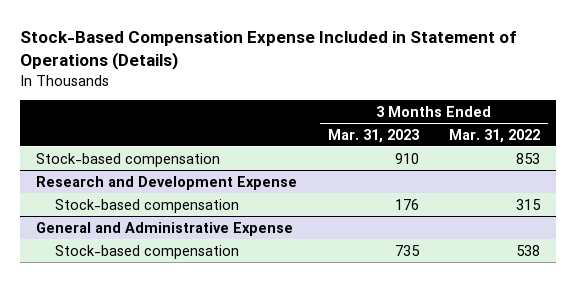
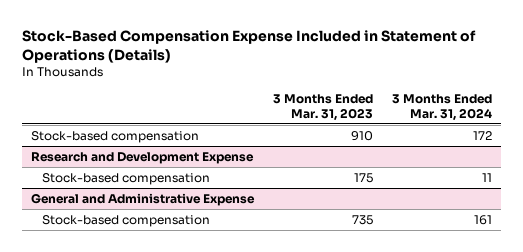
[449,128,541,143] Mar. 31, 2022 -> none
none -> [391,94,492,121] 3 Months Ended Mar. 31, 2024
[394,198,419,210] 176 -> [353,172,373,183] 175

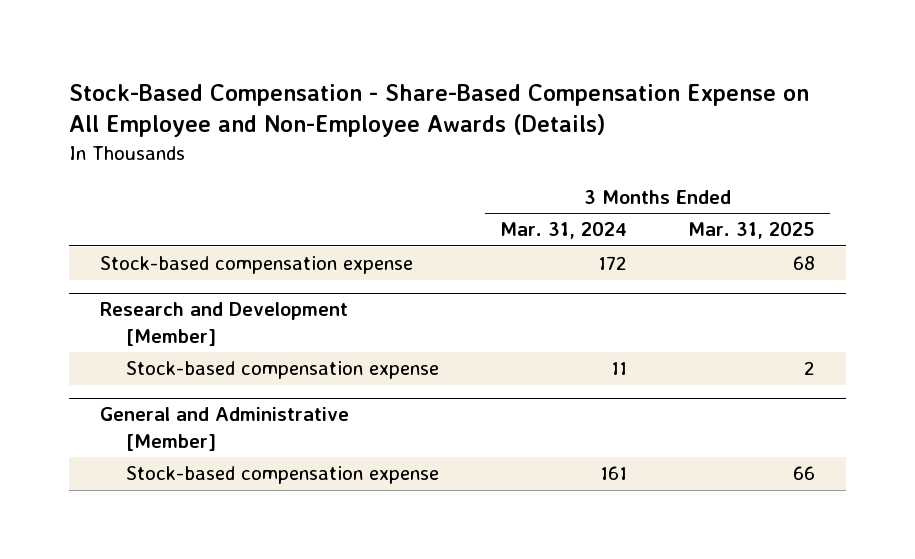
[21,29,476,63] Stock-Based Compensation Expense Included in Statement of Operations (Details) -> [69,83,810,138] Stock-Based Compensation - Share-Based Compensation Expense on All Employee and Non-Employee Awards (Details)
[272,94,373,121] 3 Months Ended Mar. 31, 2023 -> none
none -> [688,222,816,240] Mar. 31, 2025
[31,130,200,143] Stock-based compensation -> [99,256,413,275] Stock-based compensation expense
[31,151,255,164] Research and Development Expense -> [99,302,348,346] Research and Development [Member]
[42,172,211,185] Stock-based compensation -> [126,361,440,380] Stock-based compensation expense
[31,192,256,206] General and Administrative Expense -> [99,407,349,451] General and Administrative [Member]
[42,214,211,227] Stock-based compensation -> [126,466,440,485] Stock-based compensation expense

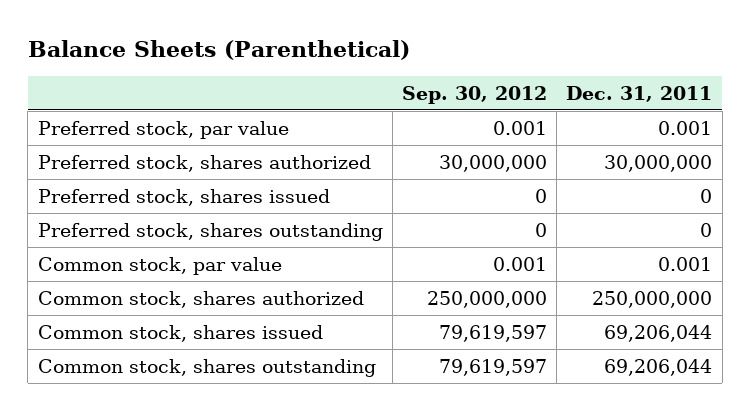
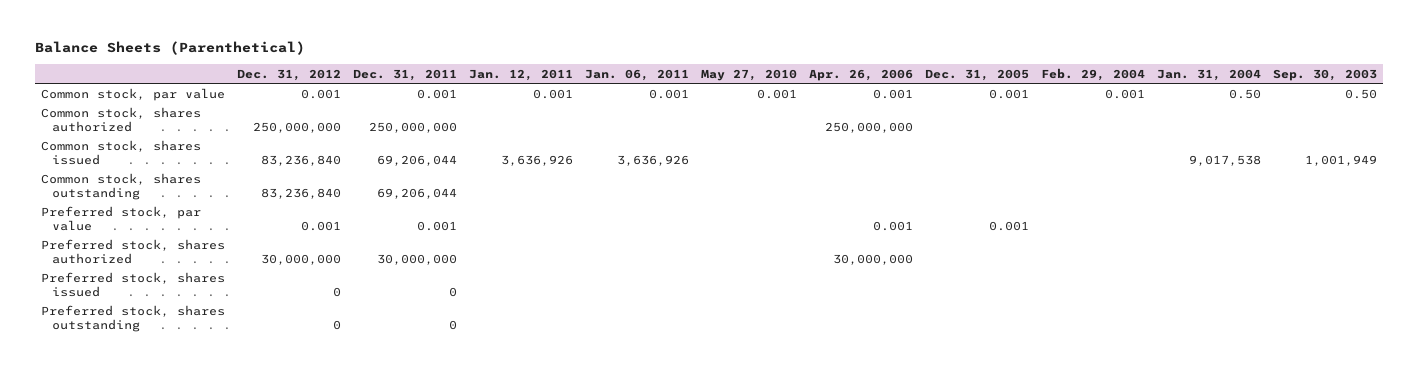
[402,85,548,104] Sep. 30, 2012 -> none
none -> [236,68,341,81] Dec. 31, 2012
none -> [468,68,573,81] Jan. 12, 2011
none -> [584,68,689,81] Jan. 06, 2011
none -> [700,68,797,81] May 27, 2010
none -> [808,68,913,81] Apr. 26, 2006
none -> [924,68,1029,81] Dec. 31, 2005
none -> [1040,67,1145,81] Feb. 29, 2004
none -> [1156,68,1261,81] Jan. 31, 2004
none -> [1272,68,1377,81] Sep. 30, 2003
[37,120,289,139] Preferred stock, par value -> [40,205,201,231] Preferred stock, par value
[37,154,371,172] Preferred stock, shares authorized -> [40,238,225,264] Preferred stock, shares authorized
[37,188,330,206] Preferred stock, shares issued -> [40,271,225,297] Preferred stock, shares issued
[37,222,383,241] Preferred stock, shares outstanding -> [40,304,225,332] Preferred stock, shares outstanding

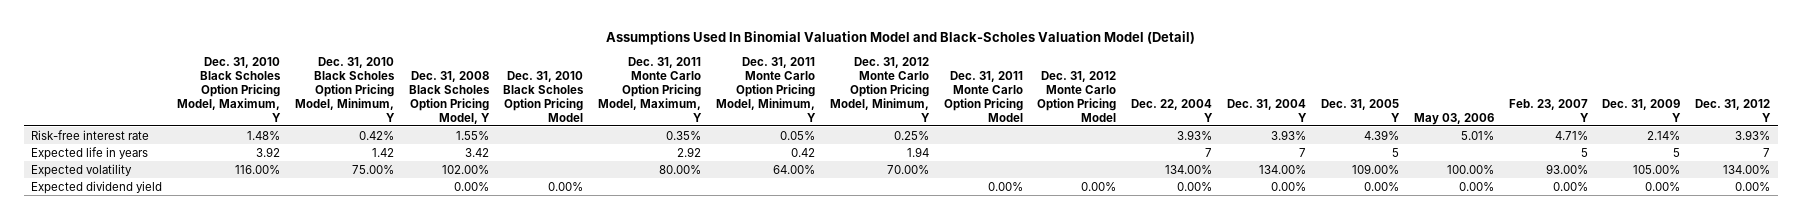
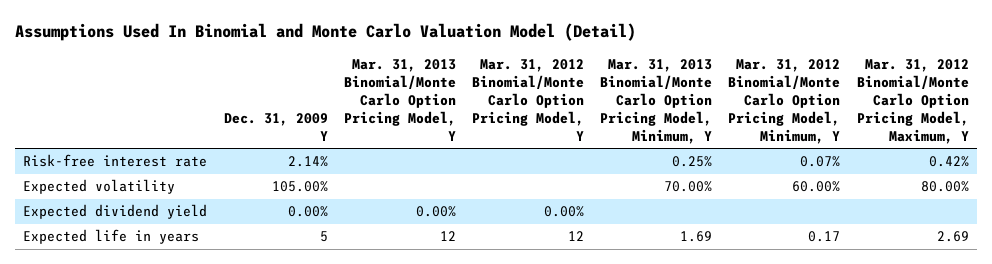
[605,30,1195,45] Assumptions Used In Binomial Valuation Model and Black-Scholes Valuation Model (Detail) -> [15,23,637,42] Assumptions Used In Binomial and Monte Carlo Valuation Model (Detail)
[177,56,282,122] Dec. 31, 2010 Black Scholes Option Pricing Model, Maximum, Y -> none
[294,56,395,122] Dec. 31, 2010 Black Scholes Option Pricing Model, Minimum, Y -> none
[408,70,490,124] Dec. 31, 2008 Black Scholes Option Pricing Model, Y -> none
[503,70,585,122] Dec. 31, 2010 Black Scholes Option Pricing Model -> none
[598,56,703,122] Dec. 31, 2011 Monte Carlo Option Pricing Model, Maximum, Y -> none
[716,56,817,122] Dec. 31, 2011 Monte Carlo Option Pricing Model, Minimum, Y -> none
[829,56,930,122] Dec. 31, 2012 Monte Carlo Option Pricing Model, Minimum, Y -> none
[943,70,1023,122] Dec. 31, 2011 Monte Carlo Option Pricing Model -> none
[1037,70,1117,122] Dec. 31, 2012 Monte Carlo Option Pricing Model -> none
[1131,98,1214,122] Dec. 22, 2004 Y -> none
[1227,98,1308,122] Dec. 31, 2004 Y -> none
[1320,98,1400,122] Dec. 31, 2005 Y -> none
[1413,112,1494,125] May 03, 2006 -> none
[1508,98,1589,122] Feb. 23, 2007 Y -> none
[1695,98,1772,122] Dec. 31, 2012 Y -> none
none -> [343,58,456,141] Mar. 31, 2013 Binomial/Monte Carlo Option Pricing Model, Y
none -> [471,58,584,141] Mar. 31, 2012 Binomial/Monte Carlo Option Pricing Model, Y
none -> [600,58,713,144] Mar. 31, 2013 Binomial/Monte Carlo Option Pricing Model, Minimum, Y
none -> [728,58,841,144] Mar. 31, 2012 Binomial/Monte Carlo Option Pricing Model, Minimum, Y
none -> [856,58,969,144] Mar. 31, 2012 Binomial/Monte Carlo Option Pricing Model, Maximum, Y
[31,146,149,160] Expected life in years -> [23,229,200,245] Expected life in years

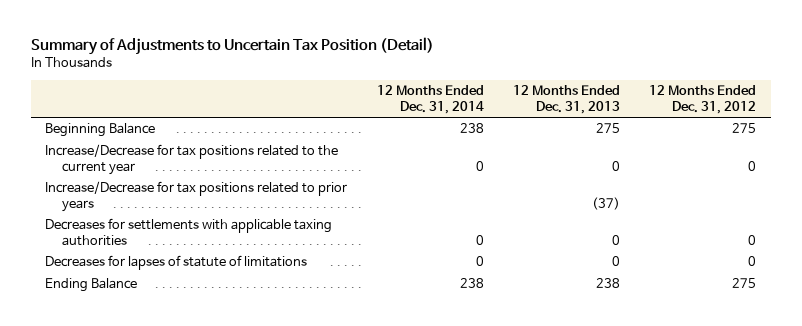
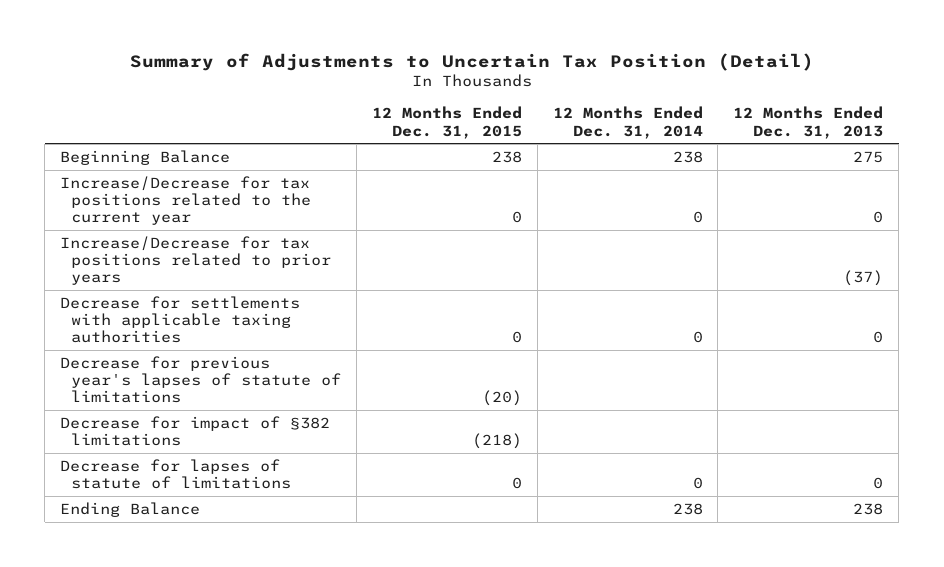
[649,85,757,114] 12 Months Ended Dec. 31, 2012 -> none
none -> [371,106,522,139] 12 Months Ended Dec. 31, 2015
[45,218,333,246] Decreases for settlements with applicable taxing authorities -> [60,295,301,344] Decrease for settlements with applicable taxing authorities
none -> [60,355,341,404] Decrease for previous year's lapses of statute of limitations
none -> [60,415,331,447] Decrease for impact of §382 limitations
[45,255,308,271] Decreases for lapses of statute of limitations -> [60,458,291,490] Decrease for lapses of statute of limitations

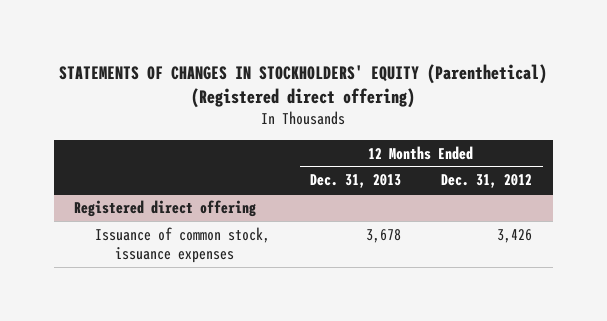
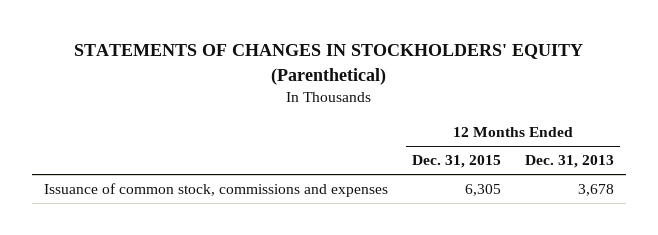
[59,63,548,108] STATEMENTS OF CHANGES IN STOCKHOLDERS' EQUITY (Parenthetical) (Registered direct offering) -> [73,44,583,85] STATEMENTS OF CHANGES IN STOCKHOLDERS' EQUITY (Parenthetical)
[441,174,533,189] Dec. 31, 2012 -> none
none -> [411,155,501,169] Dec. 31, 2015
[74,199,257,217] Registered direct offering -> none
[94,226,270,263] Issuance of common stock, issuance expenses -> [43,183,388,198] Issuance of common stock, commissions and expenses

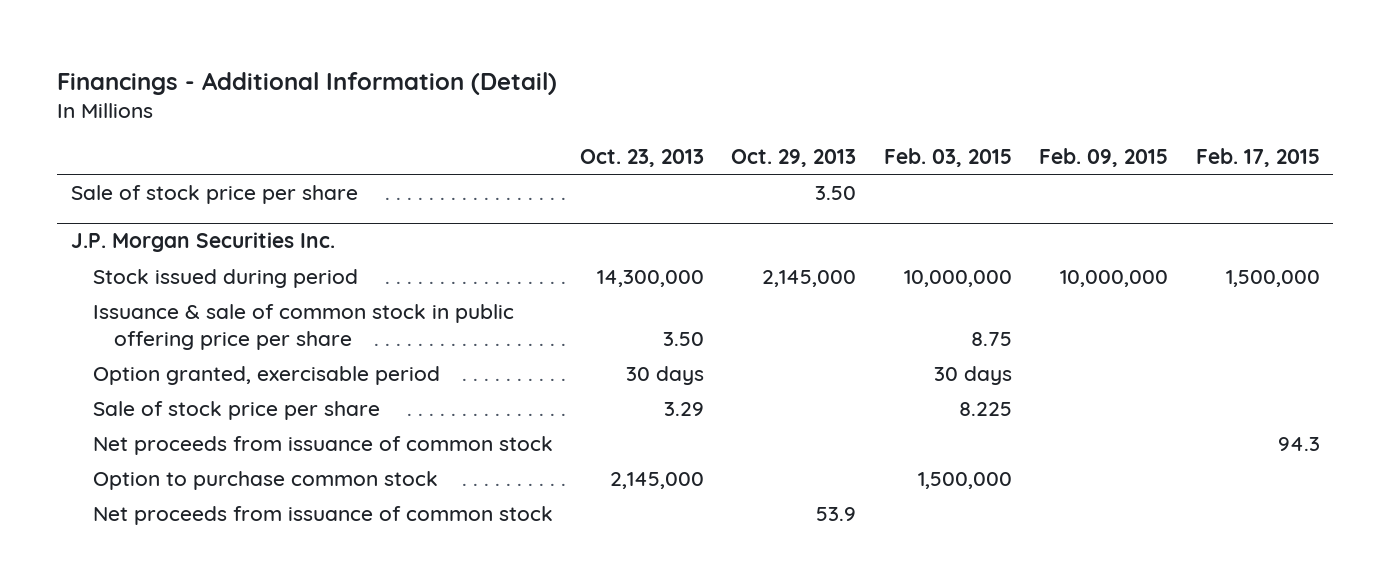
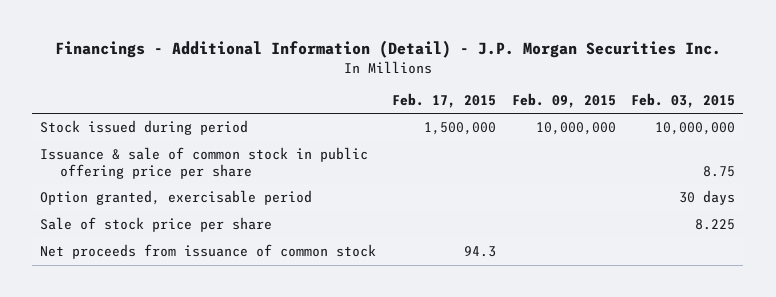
[57,71,558,95] Financings - Additional Information (Detail) -> [54,39,721,58] Financings - Additional Information (Detail) - J.P. Morgan Securities Inc.
[580,148,705,167] Oct. 23, 2013 -> none
[731,148,857,167] Oct. 29, 2013 -> none
[70,185,358,205] Sale of stock price per share -> none
[70,232,335,253] J.P. Morgan Securities Inc. -> none
[92,471,438,491] Option to purchase common stock -> none
[92,506,553,526] Net proceeds from issuance of common stock -> none

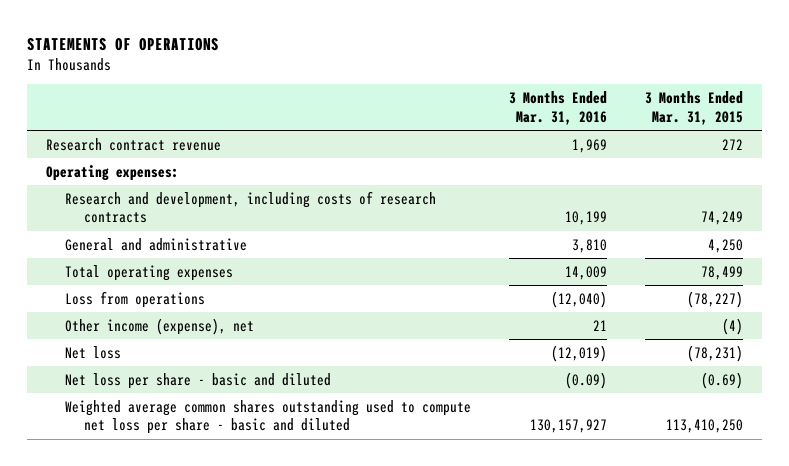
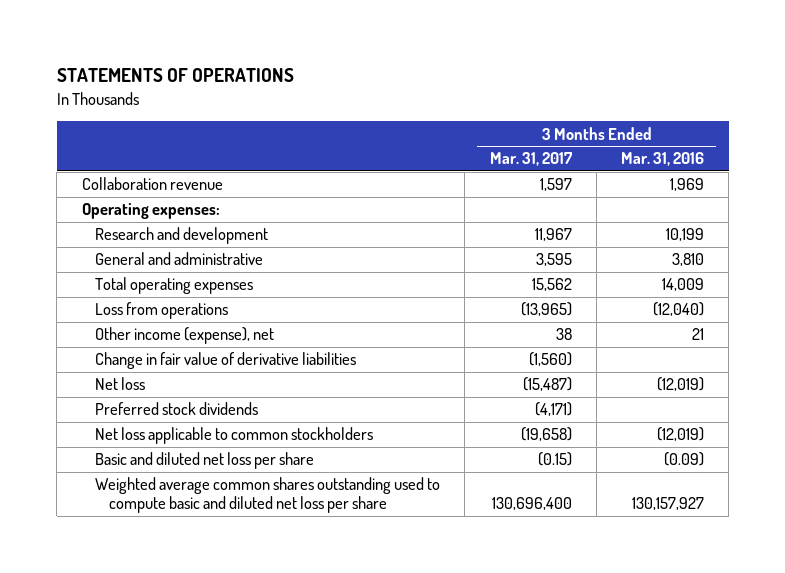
[645,90,744,125] 3 Months Ended Mar. 31, 2015 -> none
none -> [489,152,573,167] Mar. 31, 2017
[45,137,221,151] Research contract revenue -> [81,177,223,191] Collaboration revenue
[64,190,436,224] Research and development, including costs of research contracts -> [95,227,269,245] Research and development
none -> [95,352,357,370] Change in fair value of derivative liabilities
none -> [95,402,259,416] Preferred stock dividends
none -> [95,427,374,445] Net loss applicable to common stockholders
[64,372,331,389] Net loss per share - basic and diluted -> [95,452,315,470] Basic and diluted net loss per share
[64,399,471,435] Weighted average common shares outstanding used to compute net loss per share - basic and diluted -> [95,477,441,514] Weighted average common shares outstanding used to compute basic and diluted net loss per share

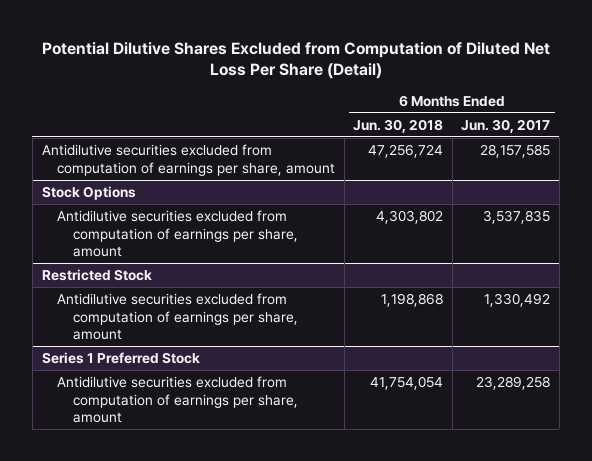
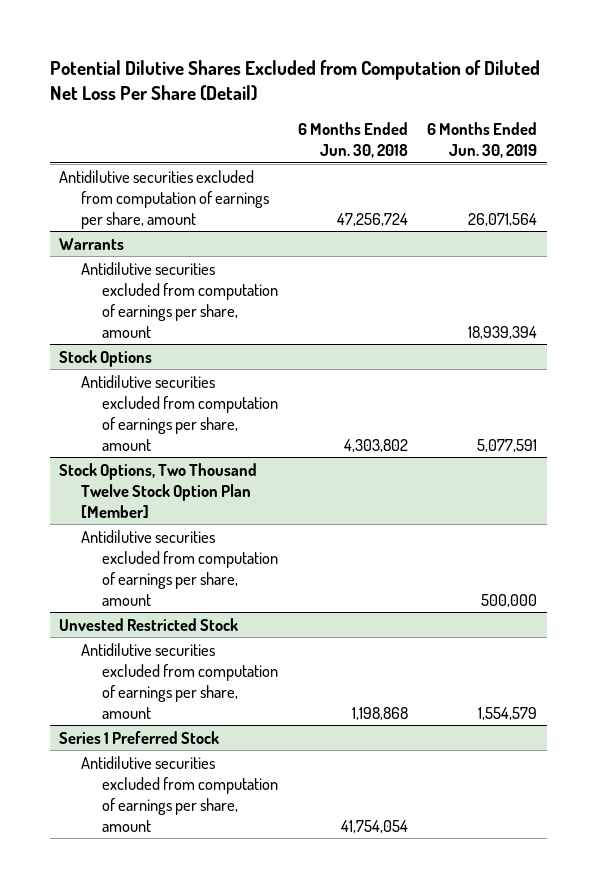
[461,118,551,133] Jun. 30, 2017 -> none
none -> [427,122,538,159] 6 Months Ended Jun. 30, 2019
none -> [59,237,125,250] Warrants
none -> [80,261,279,338] Antidilutive securities excluded from computation of earnings per share, amount
none -> [59,462,258,518] Stock Options, Two Thousand Twelve Stock Option Plan [Member]
none -> [80,529,279,606] Antidilutive securities excluded from computation of earnings per share, amount
[41,268,152,281] Restricted Stock -> [59,617,239,631] Unvested Restricted Stock

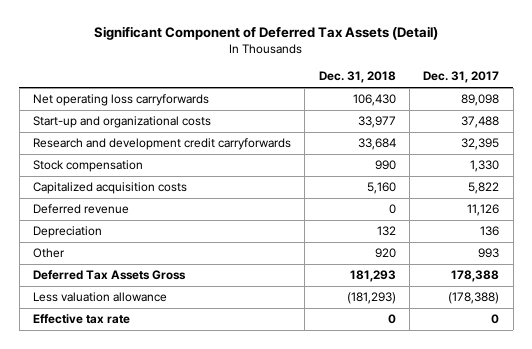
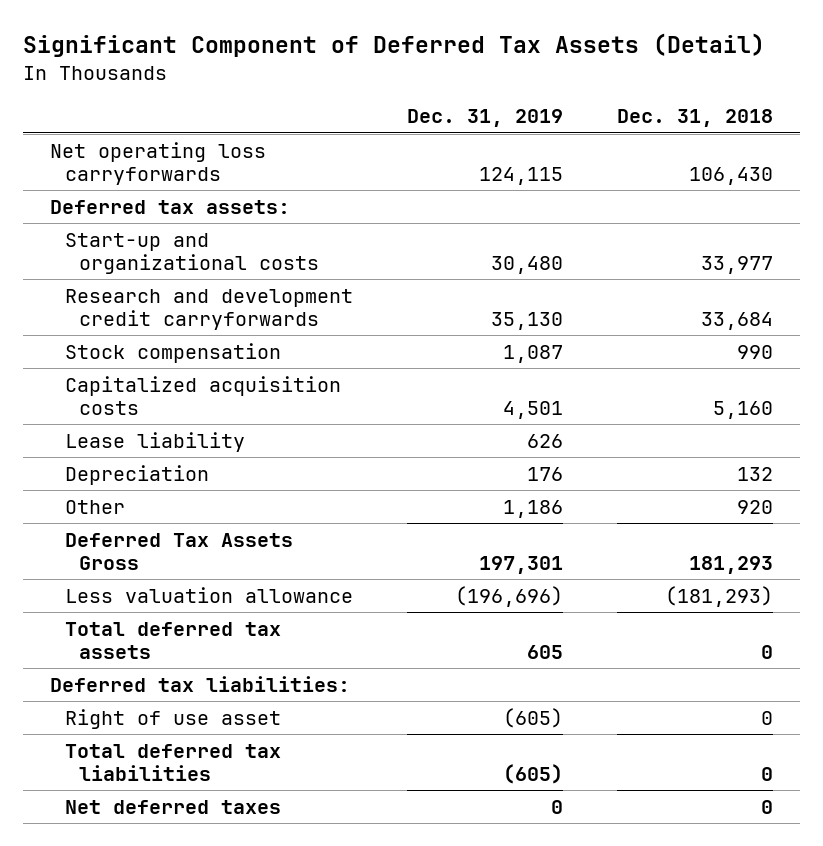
[423,71,500,84] Dec. 31, 2017 -> none
none -> [406,109,563,128] Dec. 31, 2019
none -> [50,199,291,214] Deferred tax assets:
[32,204,129,215] Deferred revenue -> none
none -> [64,431,245,452] Lease liability
[32,314,130,325] Effective tax rate -> [64,621,281,659] Total deferred tax assets
none -> [50,675,351,692] Deferred tax liabilities:
none -> [64,708,281,729] Right of use asset
none -> [64,743,281,781] Total deferred tax liabilities
none -> [64,799,281,814] Net deferred taxes

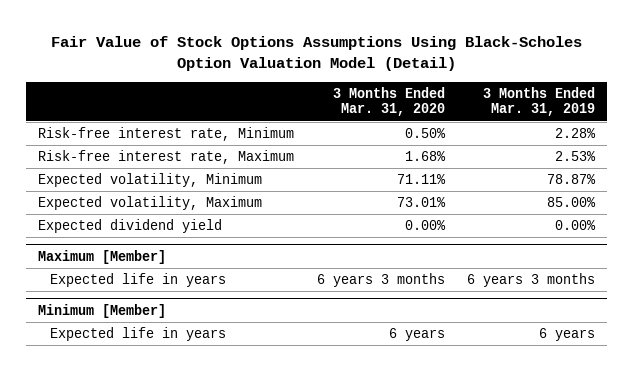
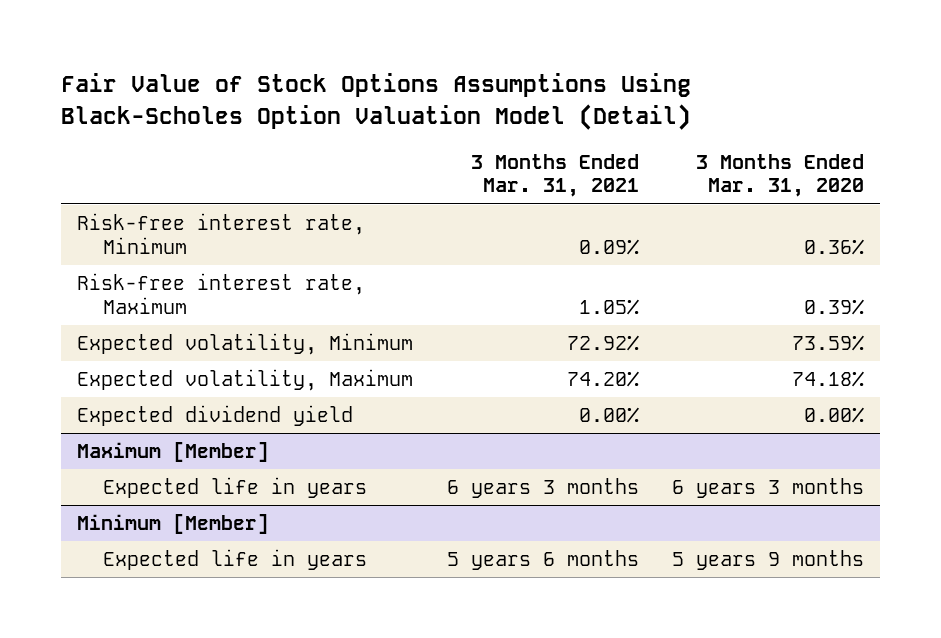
[483,86,596,117] 3 Months Ended Mar. 31, 2019 -> none
none -> [470,154,639,198] 3 Months Ended Mar. 31, 2021
[404,128,446,139] 0.50% -> [803,238,864,255] 0.36%
[404,151,446,162] 1.68% -> [803,298,864,315] 0.39%
[396,174,446,185] 71.11% -> [791,335,864,352] 73.59%
[396,197,446,208] 73.01% -> [791,371,864,388] 74.18%
[388,328,445,342] 6 years -> [671,550,864,571] 5 years 9 months

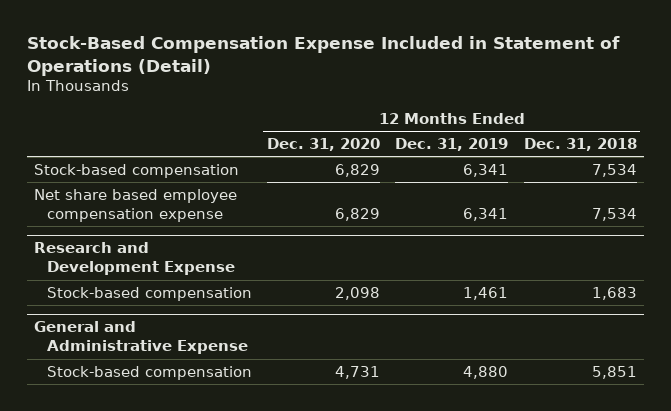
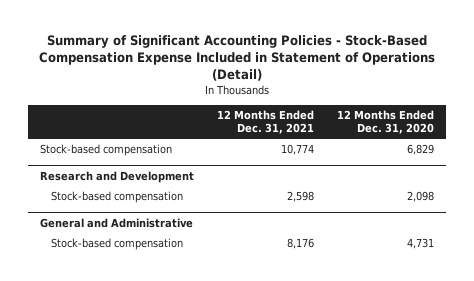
[26,36,620,76] Stock-Based Compensation Expense Included in Statement of Operations (Detail) -> [38,34,435,81] Summary of Significant Accounting Policies - Stock-Based Compensation Expense Included in Statement of Operations (Detail)
[395,138,509,152] Dec. 31, 2019 -> none
[523,138,637,152] Dec. 31, 2018 -> none
none -> [216,109,314,135] 12 Months Ended Dec. 31, 2021
[34,188,238,222] Net share based employee compensation expense -> none
[34,242,235,276] Research and Development Expense -> [39,170,194,183] Research and Development
[34,321,248,355] General and Administrative Expense -> [39,217,193,228] General and Administrative

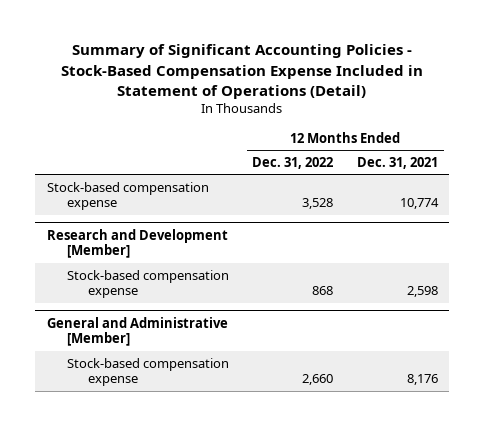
[337,109,435,135] 12 Months Ended Dec. 31, 2020 -> none
none -> [252,156,334,169] Dec. 31, 2022
[39,144,172,157] Stock-based compensation -> [46,181,209,211] Stock-based compensation expense
[39,170,194,183] Research and Development -> [46,228,228,259] Research and Development [Member]
[51,191,184,204] Stock-based compensation -> [67,269,230,299] Stock-based compensation expense
[39,217,193,228] General and Administrative -> [46,316,228,347] General and Administrative [Member]
[51,238,184,251] Stock-based compensation -> [67,357,230,387] Stock-based compensation expense

